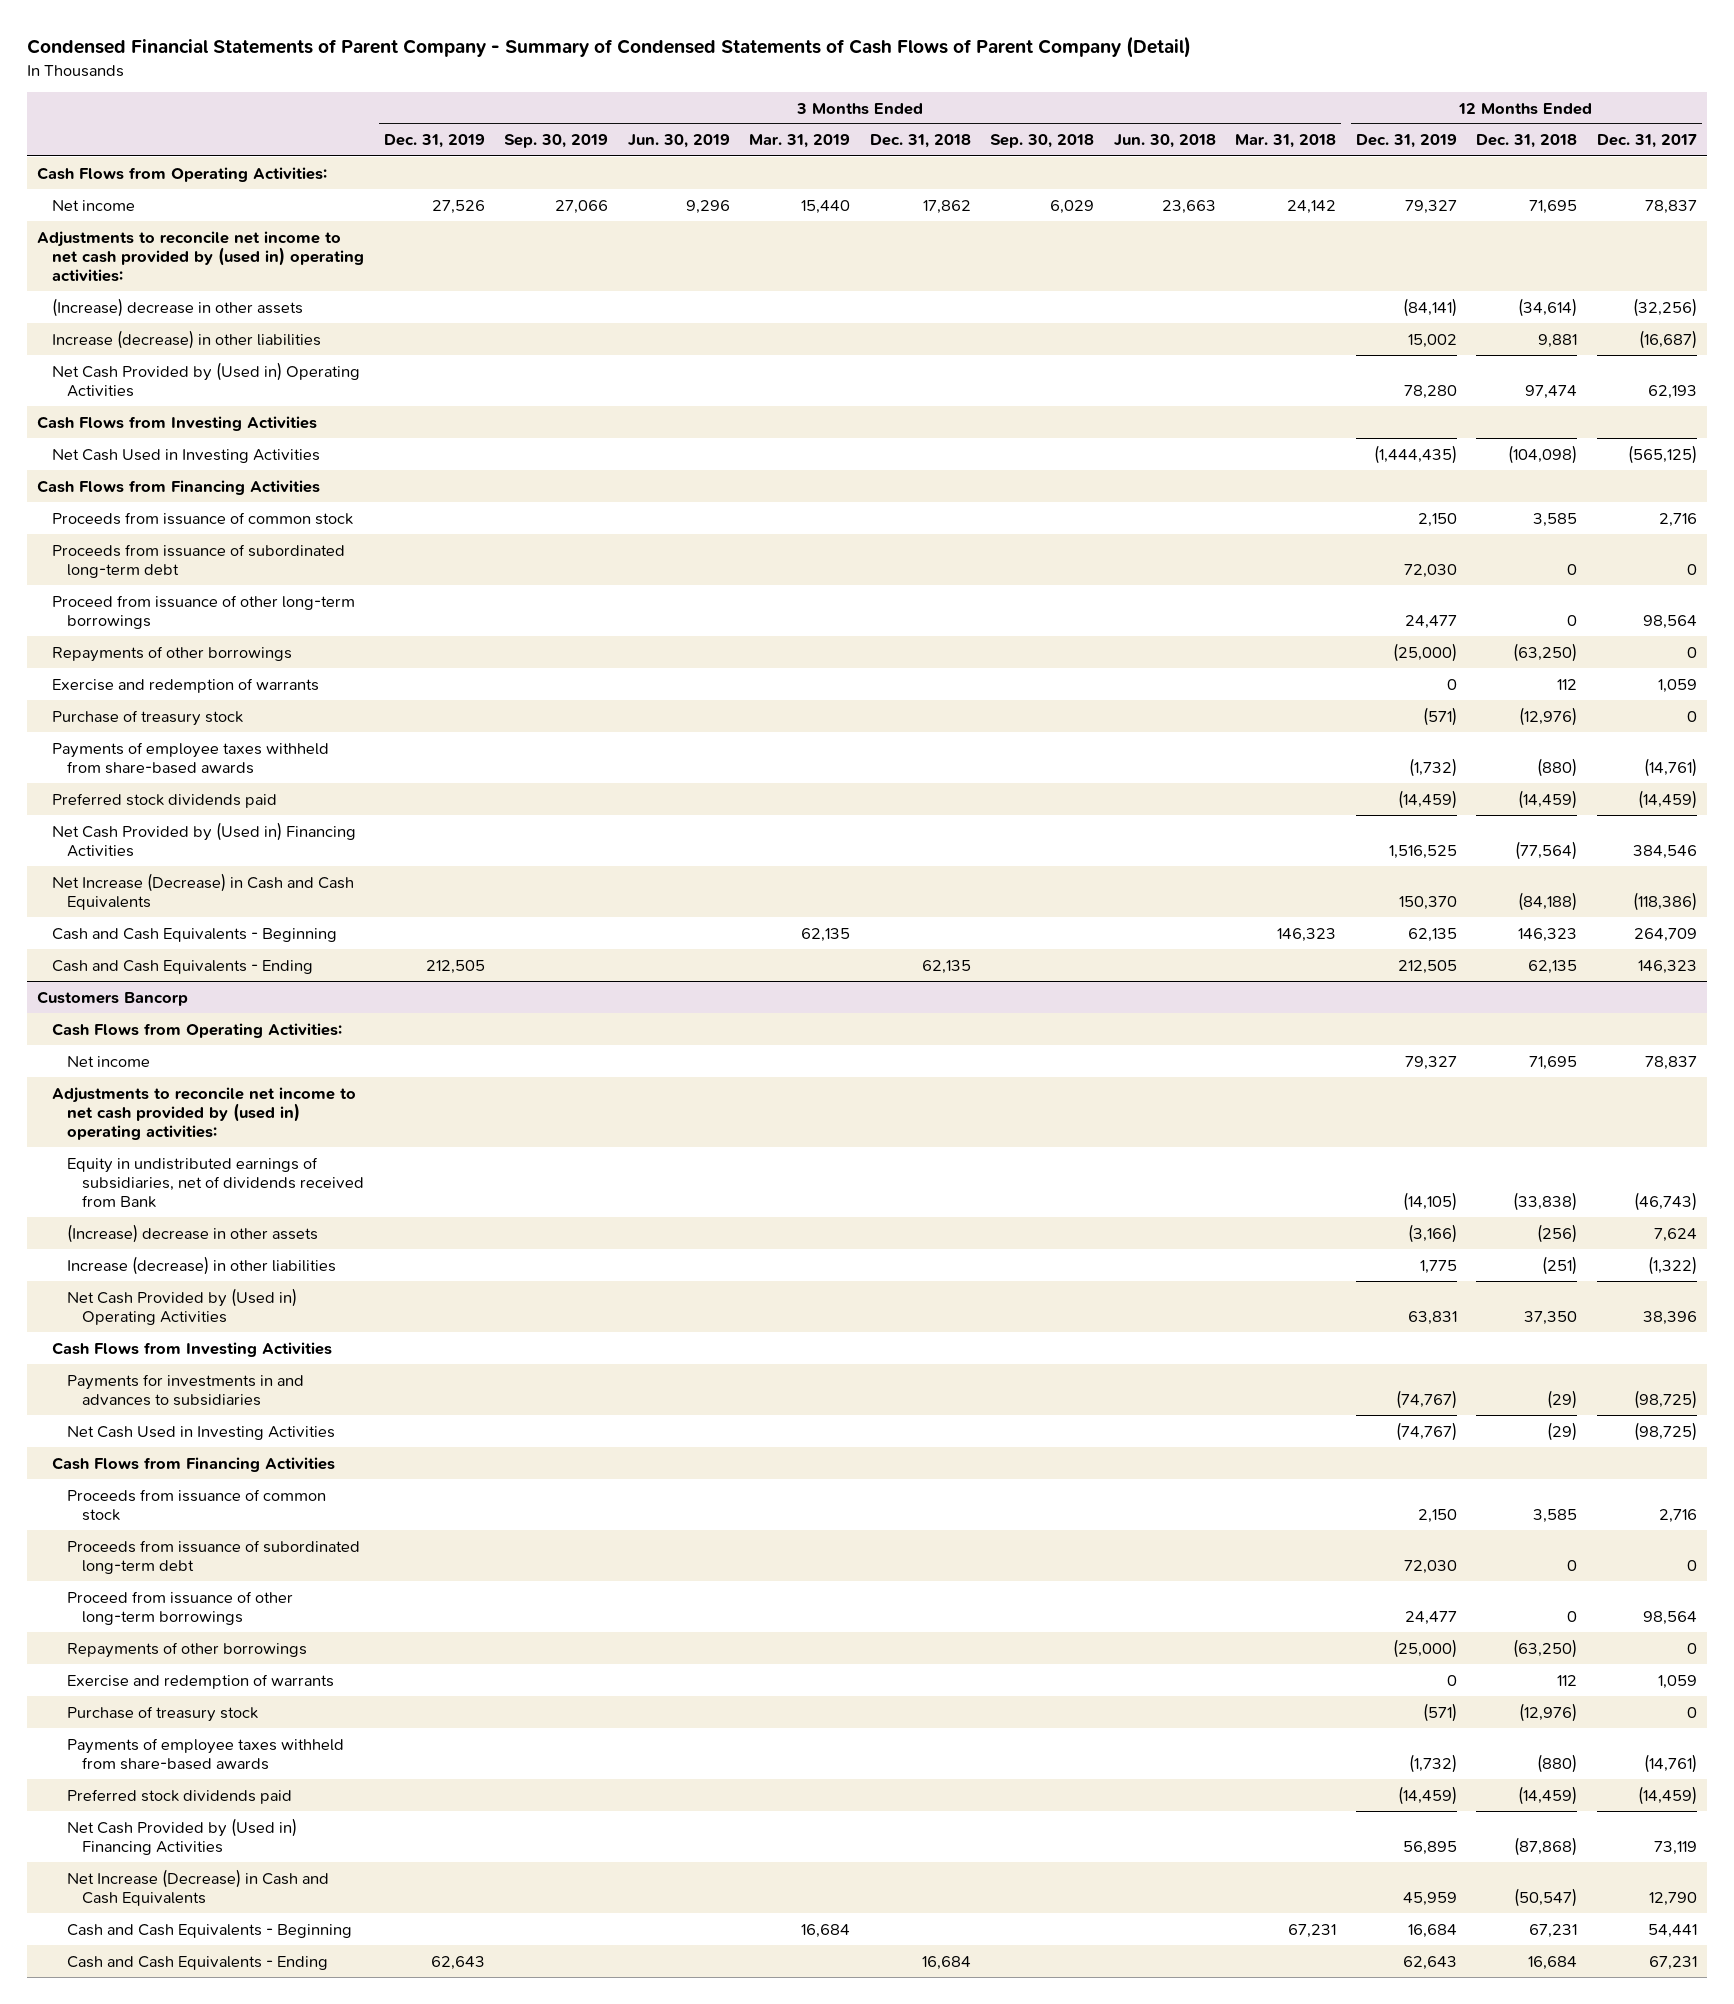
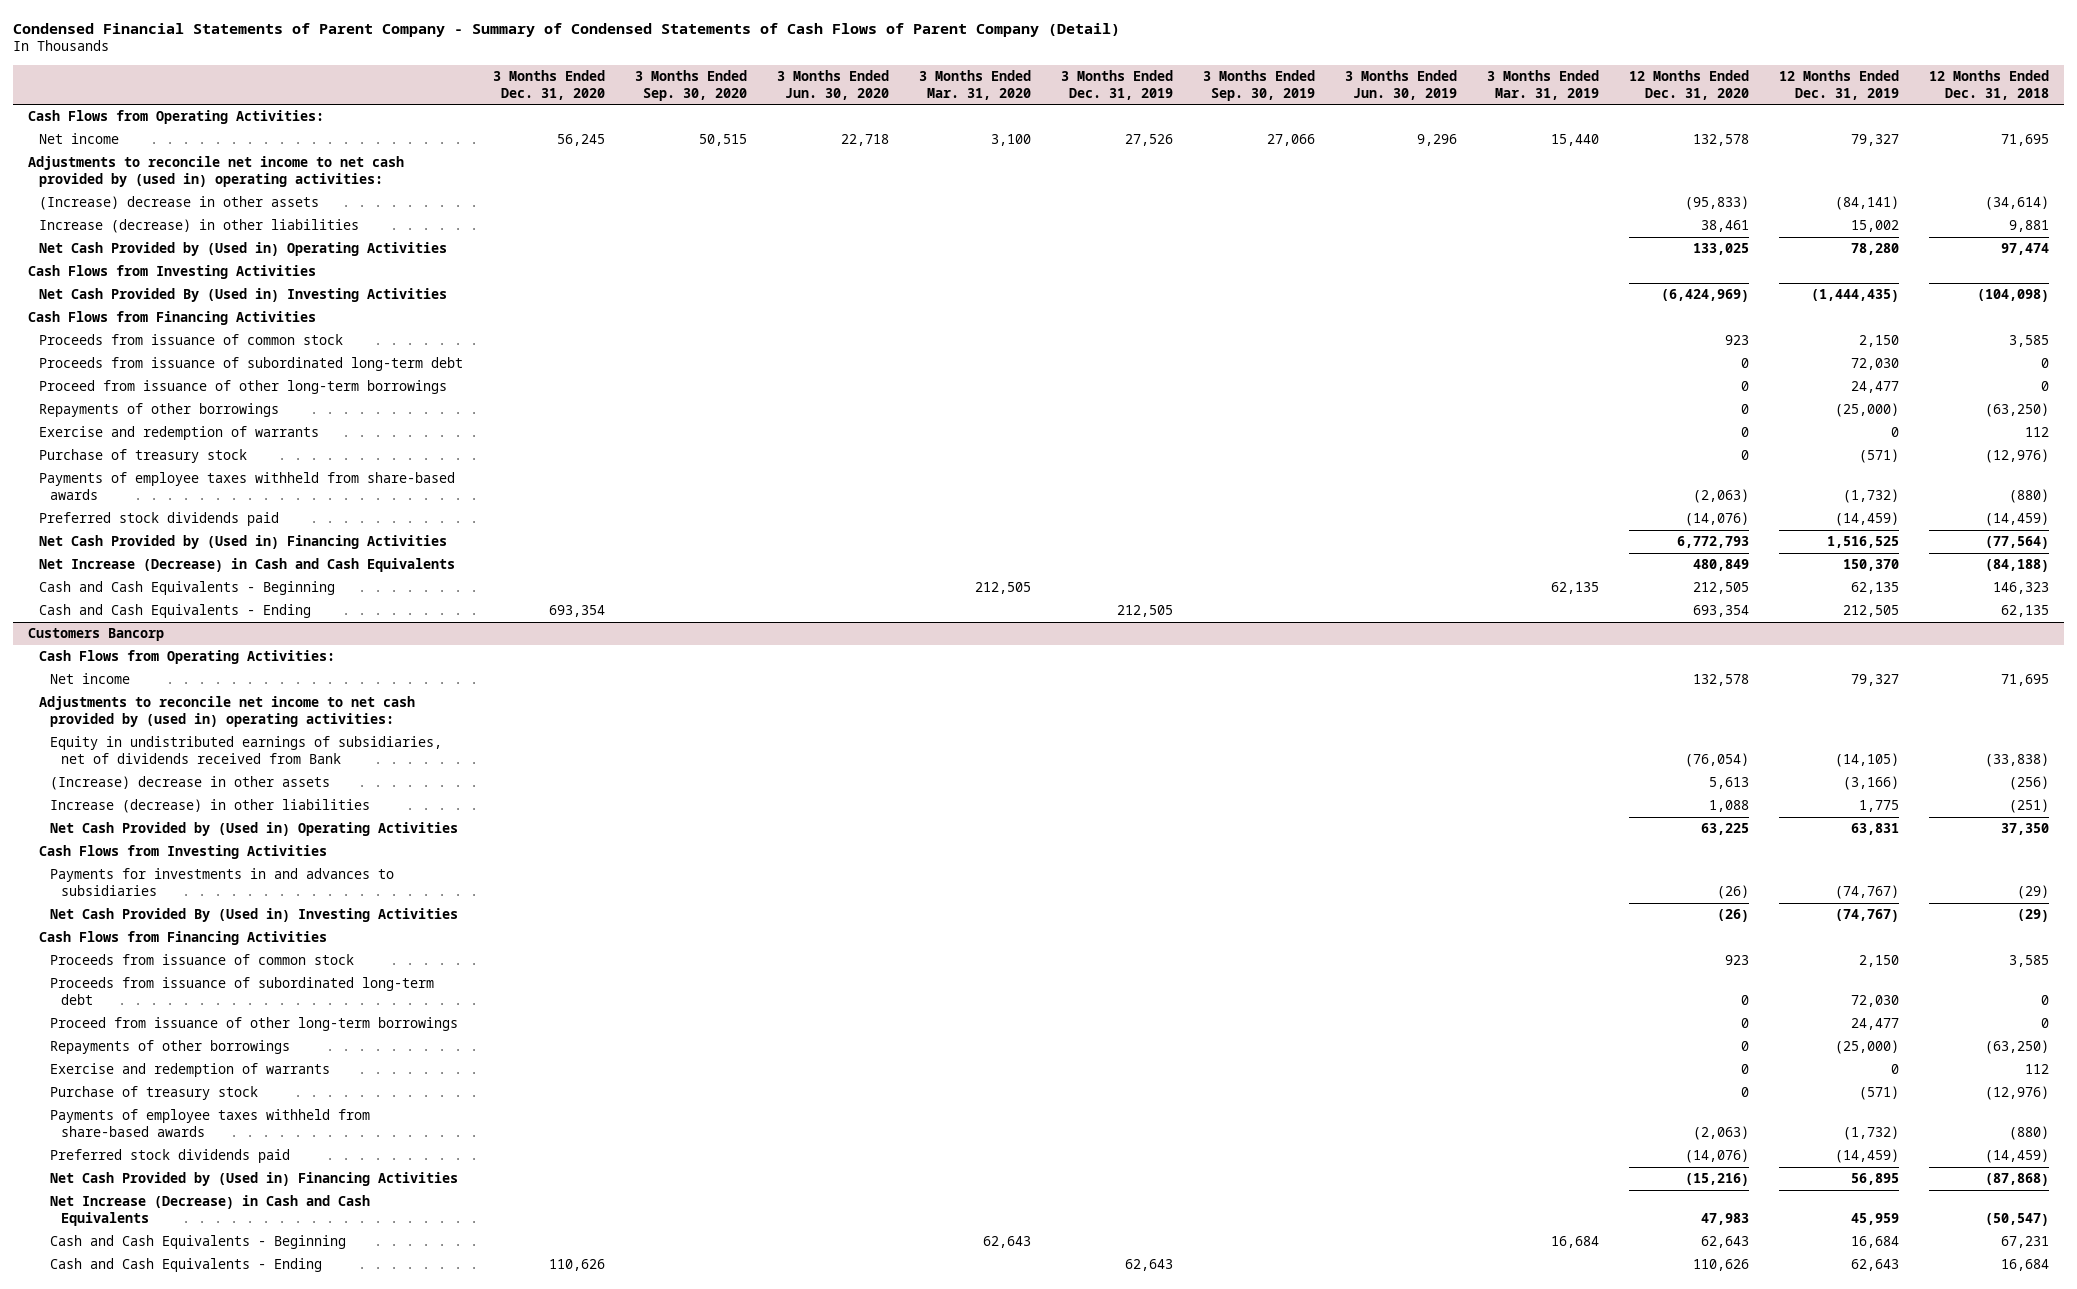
[869,134,971,149] Dec. 31, 2018 -> none
[990,134,1095,149] Sep. 30, 2018 -> none
[1113,134,1216,149] Jun. 30, 2018 -> none
[1235,134,1337,149] Mar. 31, 2018 -> none
[1597,134,1698,149] Dec. 31, 2017 -> none
none -> [492,69,605,100] 3 Months Ended Dec. 31, 2020
none -> [634,69,747,101] 3 Months Ended Sep. 30, 2020
none -> [776,69,889,100] 3 Months Ended Jun. 30, 2020
none -> [919,69,1032,100] 3 Months Ended Mar. 31, 2020
none -> [1629,69,1750,100] 12 Months Ended Dec. 31, 2020
[51,448,320,463] Net Cash Used in Investing Activities -> [38,288,447,303] Net Cash Provided By (Used in) Investing Activities
[66,1425,335,1440] Net Cash Used in Investing Activities -> [49,908,458,923] Net Cash Provided By (Used in) Investing Activities

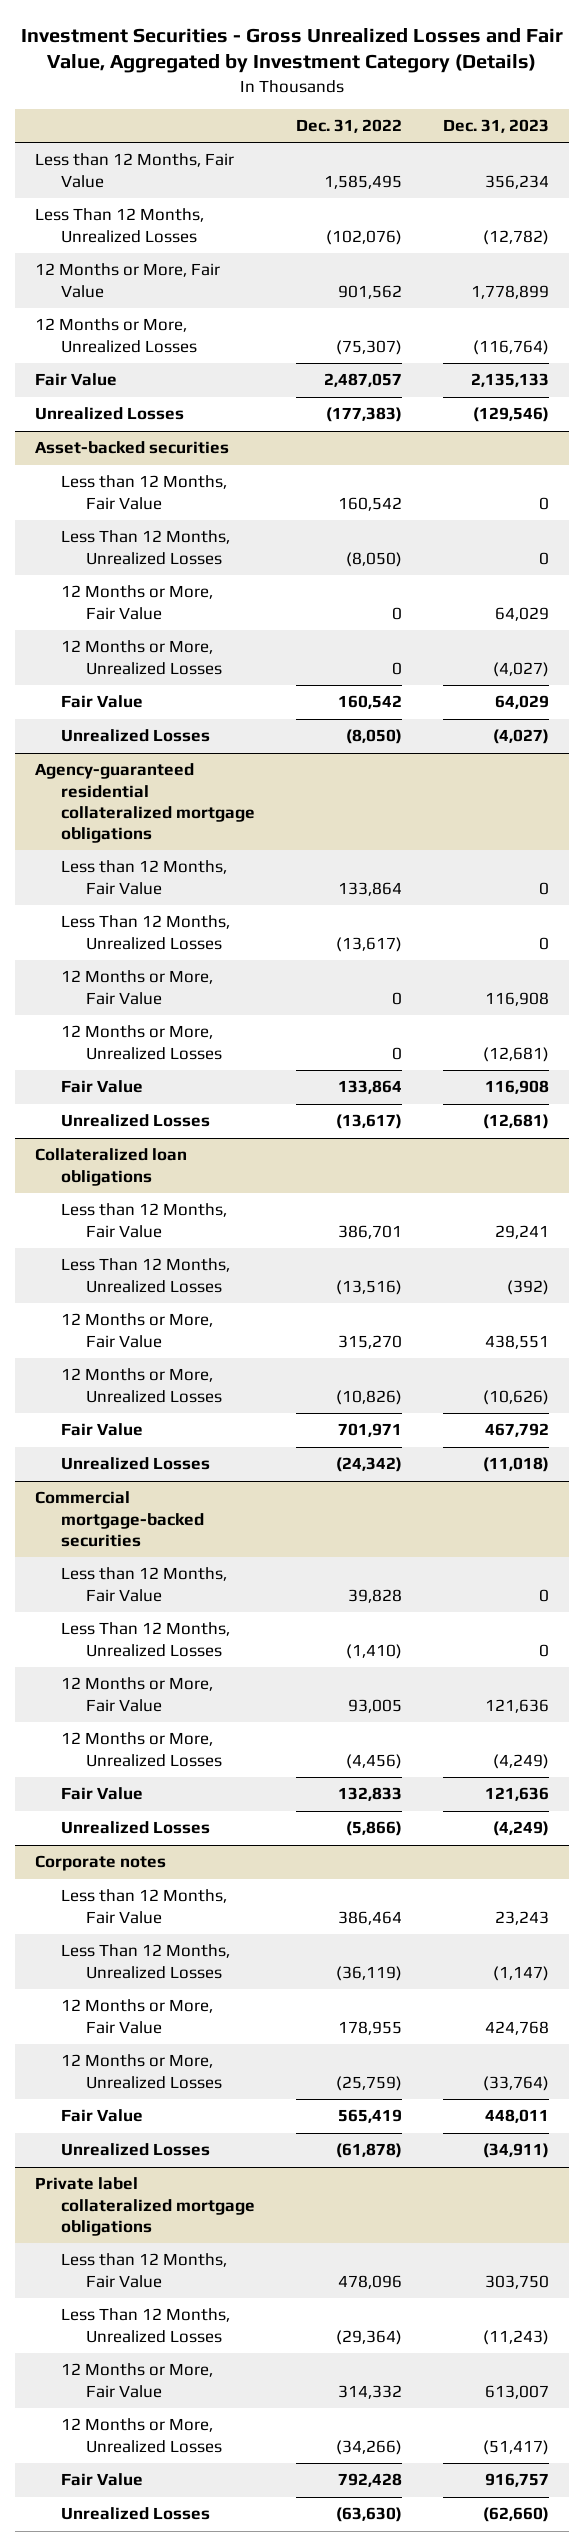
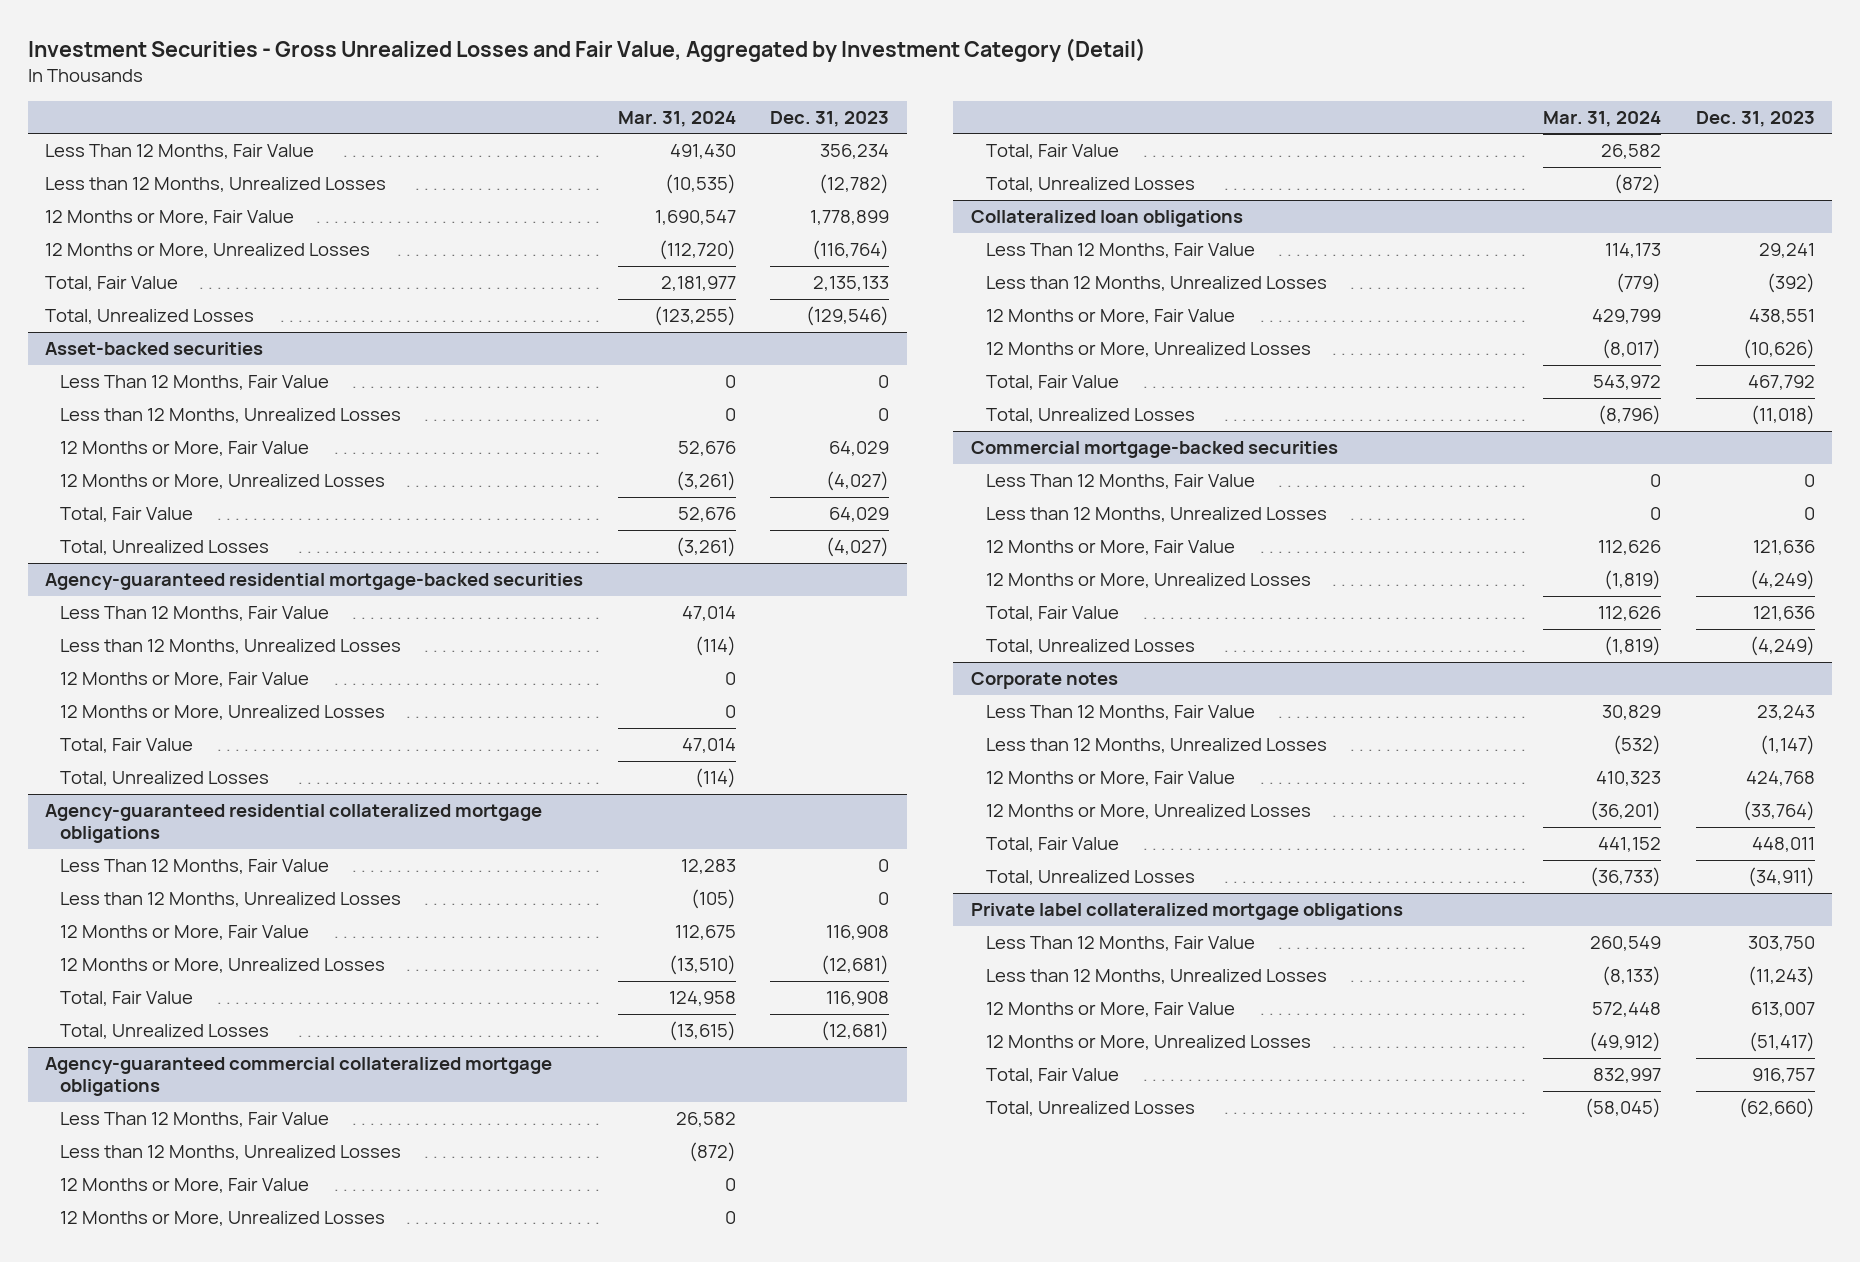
[21,27,564,74] Investment Securities - Gross Unrealized Losses and Fair Value, Aggregated by Investment Category (Details) -> [27,37,1146,62] Investment Securities - Gross Unrealized Losses and Fair Value, Aggregated by Investment Category (Detail)
[295,119,402,134] Dec. 31, 2022 -> none
none -> [617,110,736,127] Mar. 31, 2024
[35,153,235,188] Less than 12 Months, Fair Value -> [44,144,314,160] Less Than 12 Months, Fair Value
[35,208,205,243] Less Than 12 Months, Unrealized Losses -> [44,177,386,193] Less than 12 Months, Unrealized Losses
[35,373,118,387] Fair Value -> [44,276,178,292] Total, Fair Value
[35,407,185,421] Unrealized Losses -> [44,309,254,325] Total, Unrealized Losses
[60,475,227,510] Less than 12 Months, Fair Value -> [59,375,329,391] Less Than 12 Months, Fair Value
[60,530,230,565] Less Than 12 Months, Unrealized Losses -> [59,408,401,424] Less than 12 Months, Unrealized Losses
[60,695,143,709] Fair Value -> [59,507,193,523] Total, Fair Value
[60,729,210,743] Unrealized Losses -> [59,540,269,556] Total, Unrealized Losses
none -> [44,573,583,591] Agency-guaranteed residential mortgage-backed securities
none -> [59,606,329,622] Less Than 12 Months, Fair Value
none -> [59,639,401,655] Less than 12 Months, Unrealized Losses
none -> [59,672,309,688] 12 Months or More, Fair Value
none -> [59,705,385,721] 12 Months or More, Unrealized Losses
none -> [59,738,193,754] Total, Fair Value
none -> [59,771,269,787] Total, Unrealized Losses
[60,860,227,895] Less than 12 Months, Fair Value -> [59,859,329,875] Less Than 12 Months, Fair Value
[60,915,230,950] Less Than 12 Months, Unrealized Losses -> [59,892,401,908] Less than 12 Months, Unrealized Losses
[60,1080,143,1094] Fair Value -> [59,991,193,1007] Total, Fair Value
[60,1114,210,1128] Unrealized Losses -> [59,1024,269,1040] Total, Unrealized Losses
none -> [44,1057,552,1097] Agency-guaranteed commercial collateralized mortgage obligations
none -> [59,1112,329,1128] Less Than 12 Months, Fair Value
none -> [59,1145,401,1161] Less than 12 Months, Unrealized Losses
none -> [59,1178,309,1194] 12 Months or More, Fair Value
none -> [59,1211,385,1227] 12 Months or More, Unrealized Losses
none -> [985,144,1119,160] Total, Fair Value
none -> [985,177,1195,193] Total, Unrealized Losses
[60,1203,227,1238] Less than 12 Months, Fair Value -> [985,243,1255,259] Less Than 12 Months, Fair Value
[60,1258,230,1293] Less Than 12 Months, Unrealized Losses -> [985,276,1327,292] Less than 12 Months, Unrealized Losses
[60,1423,143,1437] Fair Value -> [985,375,1119,391] Total, Fair Value
[60,1457,210,1471] Unrealized Losses -> [985,408,1195,424] Total, Unrealized Losses
[60,1567,227,1602] Less than 12 Months, Fair Value -> [985,474,1255,490] Less Than 12 Months, Fair Value
[60,1622,230,1657] Less Than 12 Months, Unrealized Losses -> [985,507,1327,523] Less than 12 Months, Unrealized Losses
[60,1787,143,1801] Fair Value -> [985,606,1119,622] Total, Fair Value
[60,1821,210,1835] Unrealized Losses -> [985,639,1195,655] Total, Unrealized Losses
[60,1889,227,1924] Less than 12 Months, Fair Value -> [985,705,1255,721] Less Than 12 Months, Fair Value
[60,1944,230,1979] Less Than 12 Months, Unrealized Losses -> [985,738,1327,754] Less than 12 Months, Unrealized Losses
[60,2109,143,2123] Fair Value -> [985,837,1119,853] Total, Fair Value
[60,2143,210,2157] Unrealized Losses -> [985,870,1195,886] Total, Unrealized Losses
[60,2253,227,2288] Less than 12 Months, Fair Value -> [985,936,1255,952] Less Than 12 Months, Fair Value
[60,2308,230,2343] Less Than 12 Months, Unrealized Losses -> [985,969,1327,985] Less than 12 Months, Unrealized Losses
[60,2473,143,2487] Fair Value -> [985,1068,1119,1084] Total, Fair Value
[60,2507,210,2521] Unrealized Losses -> [985,1101,1195,1117] Total, Unrealized Losses

